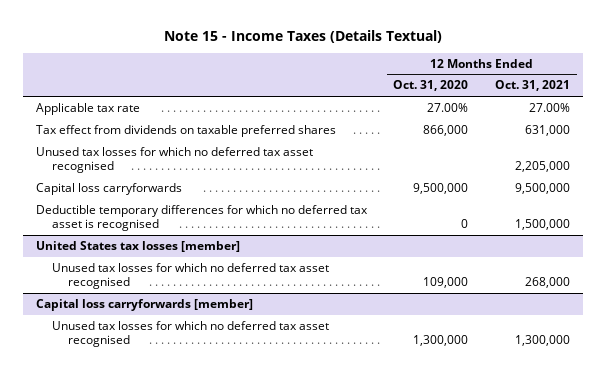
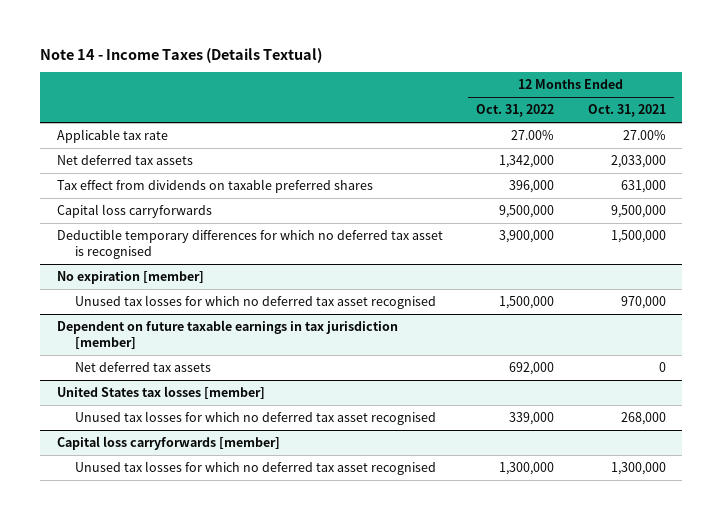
[163,29,442,43] Note 15 - Income Taxes (Details Textual) -> [40,47,323,63] Note 14 - Income Taxes (Details Textual)
[393,80,469,92] Oct. 31, 2020 -> none
none -> [476,104,555,118] Oct. 31, 2022
none -> [57,155,194,166] Net deferred tax assets
[35,147,313,174] Unused tax losses for which no deferred tax asset recognised -> none
none -> [57,271,205,285] No expiration [member]
none -> [74,295,436,310] Unused tax losses for which no deferred tax asset recognised
none -> [57,320,399,349] Dependent on future taxable earnings in tax jurisdiction [member]
none -> [74,362,211,373] Net deferred tax assets

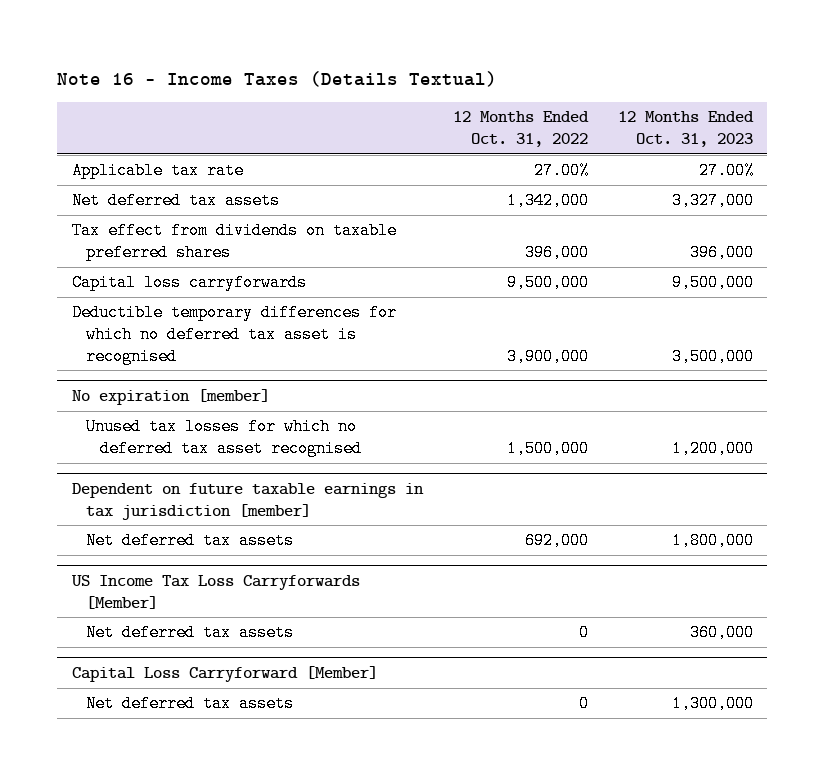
[40,47,323,63] Note 14 - Income Taxes (Details Textual) -> [57,70,498,87] Note 16 - Income Taxes (Details Textual)
[587,104,666,118] Oct. 31, 2021 -> none
none -> [617,111,754,148] 12 Months Ended Oct. 31, 2023
[57,386,266,400] United States tax losses [member] -> none
[74,411,436,426] Unused tax losses for which no deferred tax asset recognised -> none
[74,461,436,476] Unused tax losses for which no deferred tax asset recognised -> none
none -> [71,575,361,609] US Income Tax Loss Carryforwards [Member]
none -> [86,624,295,642] Net deferred tax assets
[57,436,281,451] Capital loss carryforwards [member] -> [72,666,379,683] Capital Loss Carryforward [Member]
none -> [86,695,295,713] Net deferred tax assets

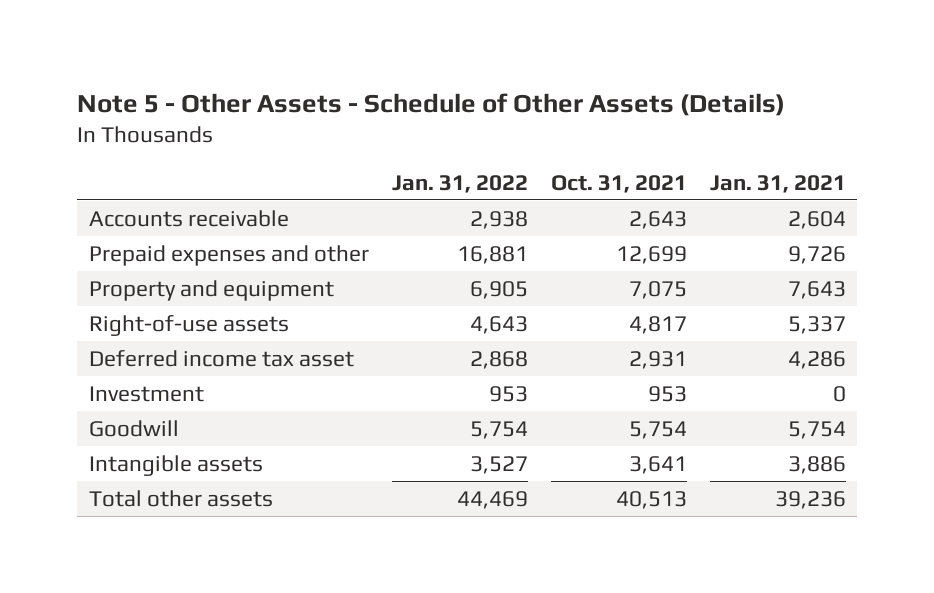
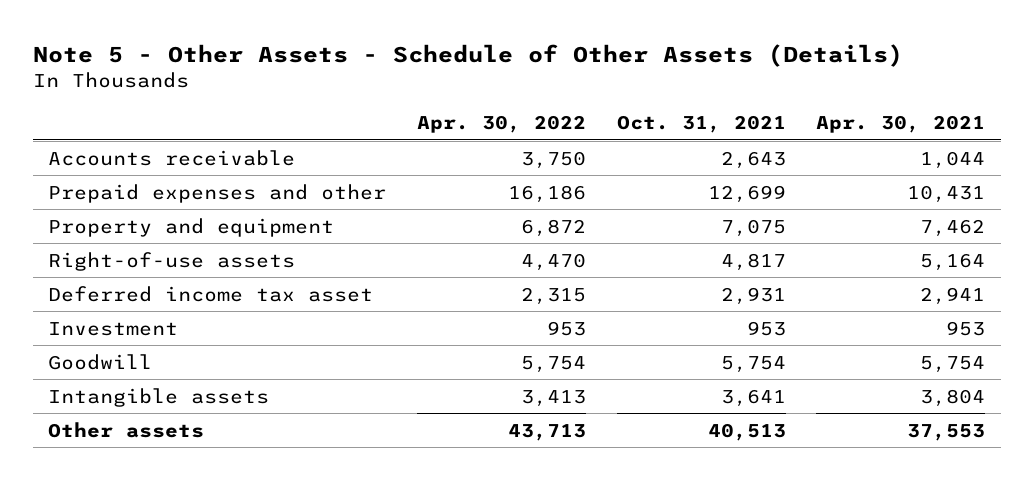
[391,174,528,193] Jan. 31, 2022 -> none
[709,174,846,193] Jan. 31, 2021 -> none
none -> [416,115,586,134] Apr. 30, 2022
none -> [816,115,986,134] Apr. 30, 2021
[88,489,273,507] Total other assets -> [48,421,205,438] Other assets

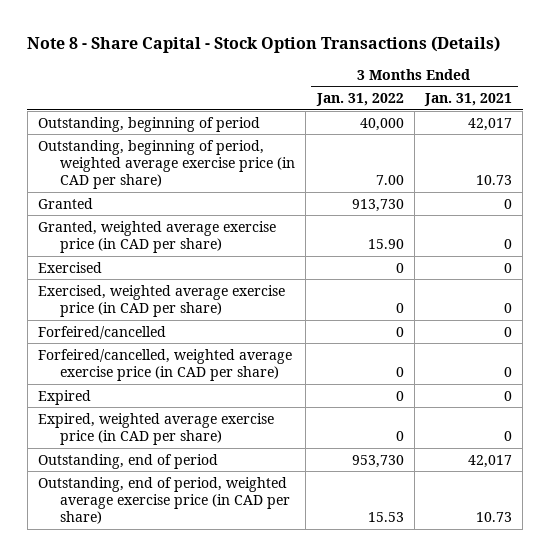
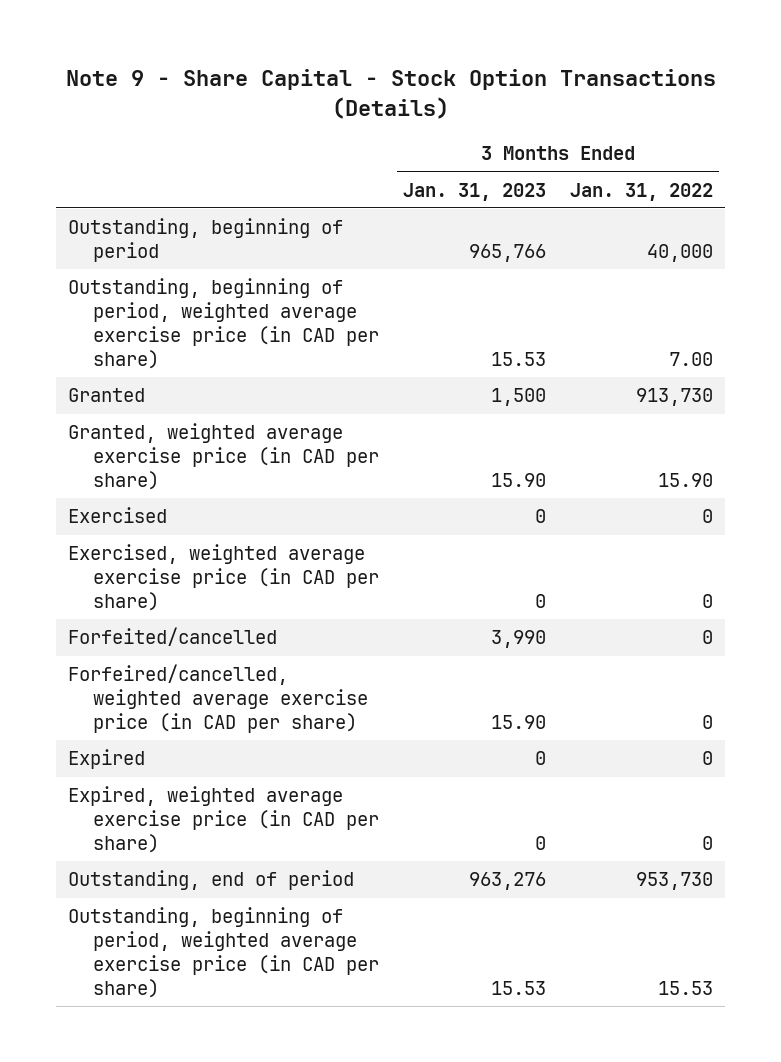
[27,36,501,54] Note 8 - Share Capital - Stock Option Transactions (Details) -> [65,68,716,119] Note 9 - Share Capital - Stock Option Transactions (Details)
[424,93,513,107] Jan. 31, 2021 -> none
none -> [403,182,547,201] Jan. 31, 2023
[38,325,167,339] Forfeired/cancelled -> [67,627,277,647] Forfeited/cancelled
[38,476,291,525] Outstanding, end of period, weighted average exercise price (in CAD per share) -> [67,907,379,998] Outstanding, beginning of period, weighted average exercise price (in CAD per share)

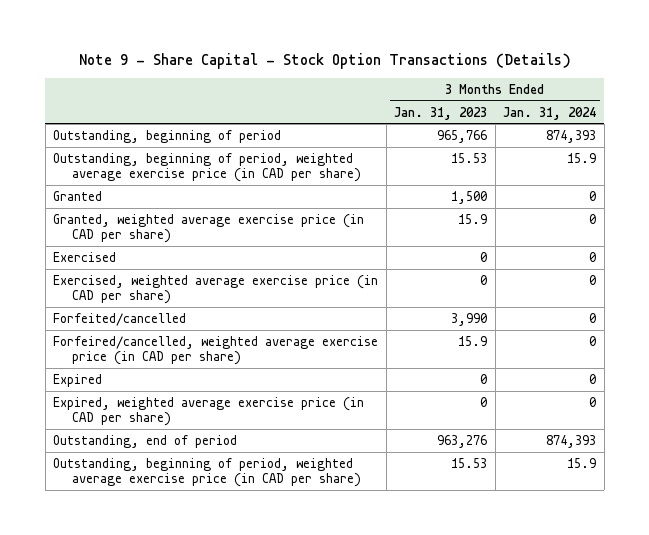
[570,182,714,201] Jan. 31, 2022 -> none
none -> [503,106,597,120] Jan. 31, 2024
[491,473,547,488] 15.90 -> [458,213,488,224] 15.9
[491,715,547,730] 15.90 -> [458,335,488,346] 15.9

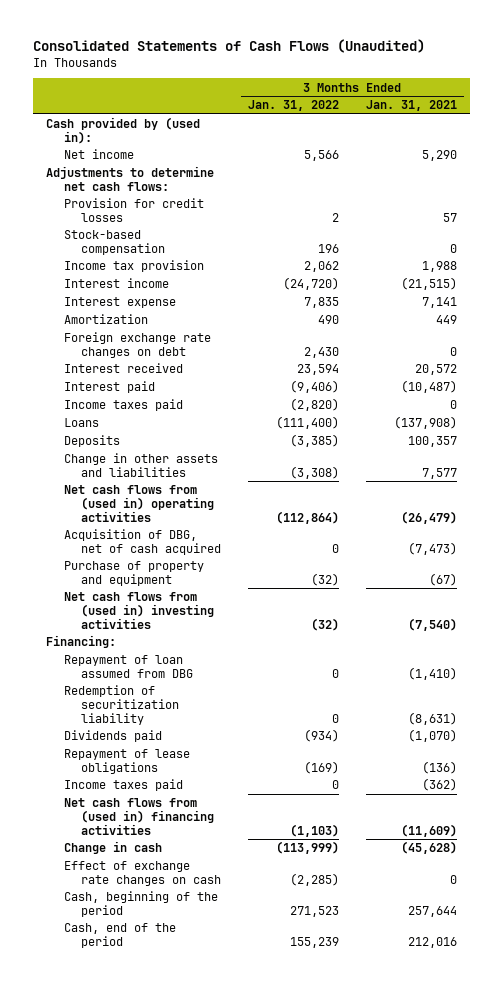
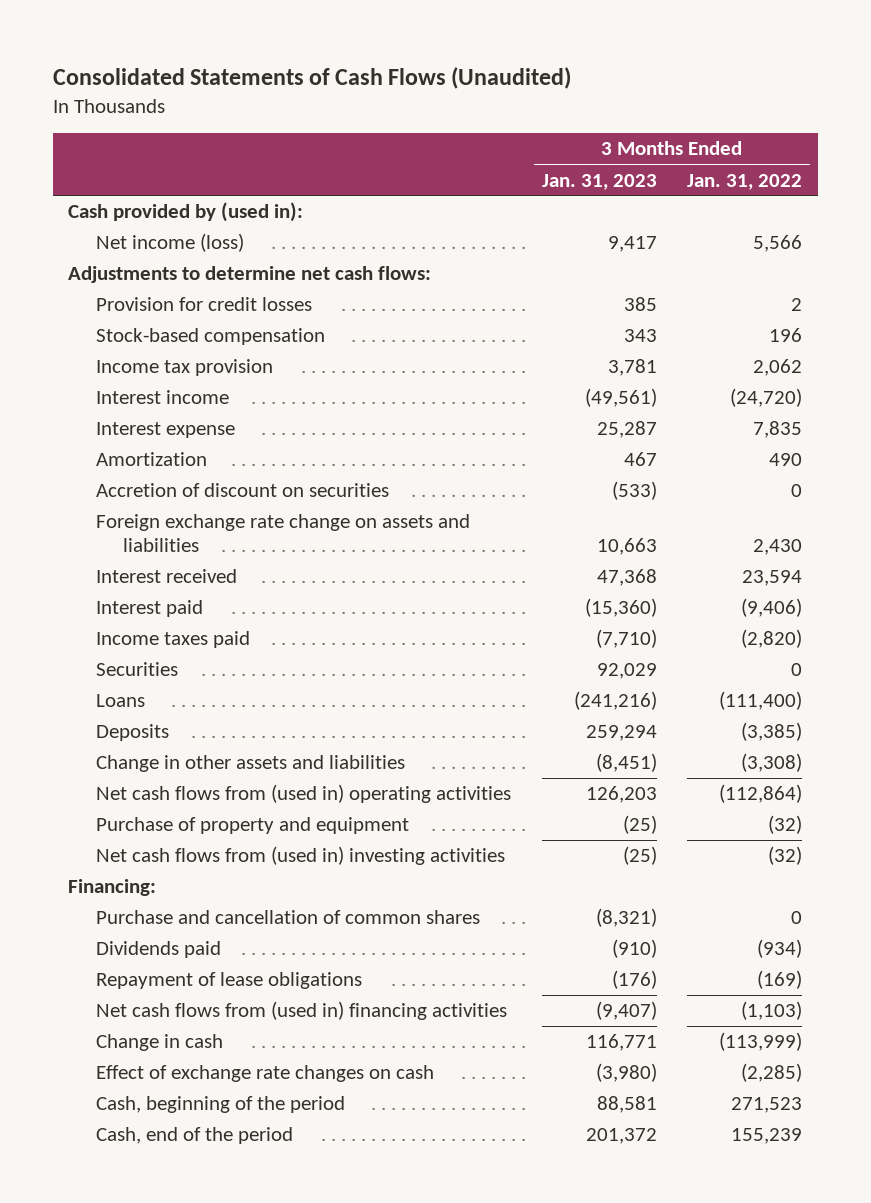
[365,100,457,112] Jan. 31, 2021 -> none
none -> [541,173,657,190] Jan. 31, 2023
[63,149,134,160] Net income -> [95,233,244,253] Net income (loss)
none -> [95,483,389,498] Accretion of discount on securities
[63,332,211,358] Foreign exchange rate changes on debt -> [95,514,470,553] Foreign exchange rate change on assets and liabilities
none -> [95,662,178,677] Securities
[63,529,221,555] Acquisition of DBG, net of cash acquired -> none
[63,655,193,678] Repayment of loan assumed from DBG -> none
[63,685,179,725] Redemption of securitization liability -> none
none -> [95,910,480,925] Purchase and cancellation of common shares
[63,779,183,792] Income taxes paid -> none

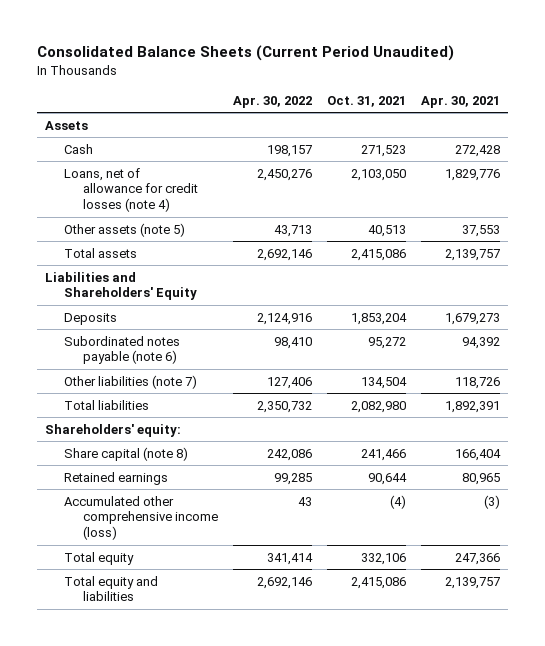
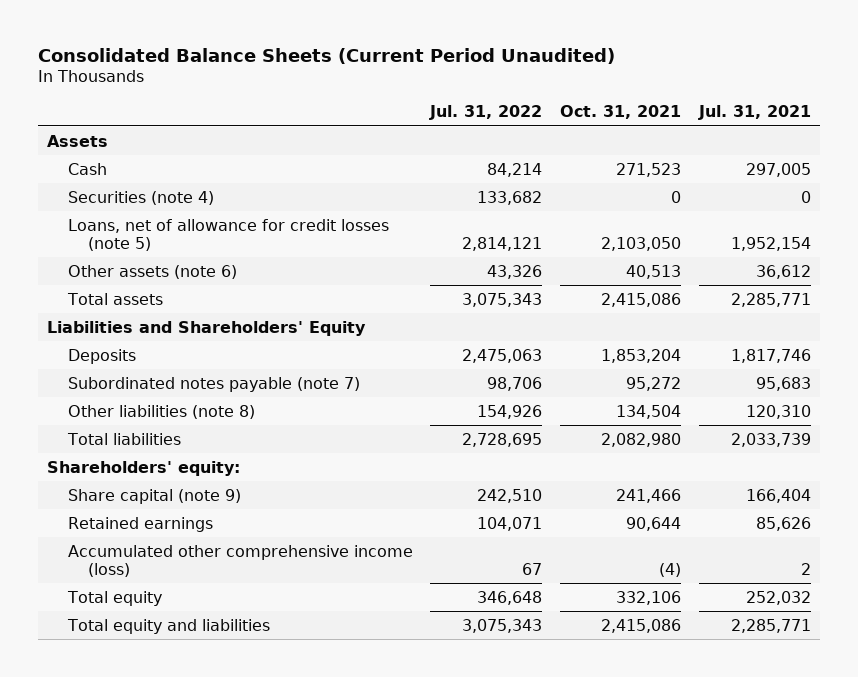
[232,95,312,108] Apr. 30, 2022 -> none
[421,95,501,108] Apr. 30, 2021 -> none
none -> [429,105,543,121] Jul. 31, 2022
none -> [697,105,811,121] Jul. 31, 2021
none -> [67,190,214,205] Securities (note 4)
[63,167,198,213] Loans, net of allowance for credit losses (note 4) -> [67,218,389,251] Loans, net of allowance for credit losses (note 5)
[63,222,185,237] Other assets (note 5) -> [67,264,237,279] Other assets (note 6)
[63,335,180,365] Subordinated notes payable (note 6) -> [67,376,360,392] Subordinated notes payable (note 7)
[63,374,197,389] Other liabilities (note 7) -> [67,404,255,419] Other liabilities (note 8)
[63,446,188,461] Share capital (note 8) -> [67,488,241,504] Share capital (note 9)

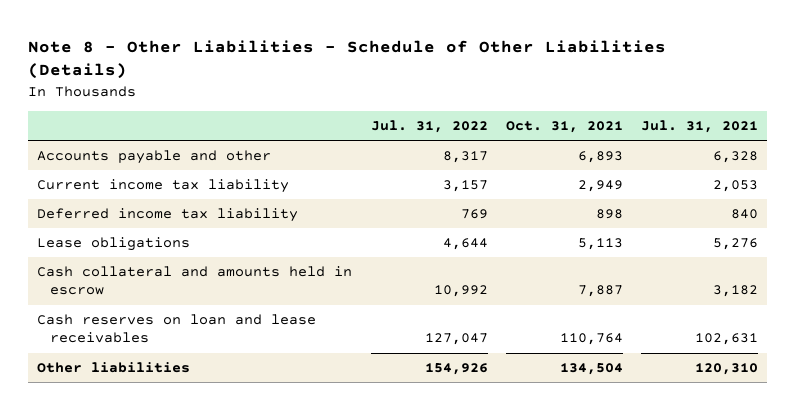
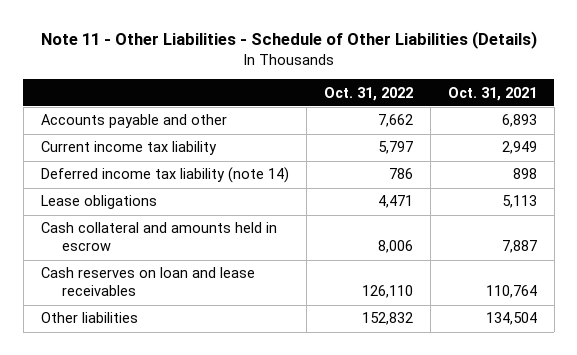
[28,39,667,80] Note 8 - Other Liabilities - Schedule of Other Liabilities (Details) -> [40,31,537,50] Note 11 - Other Liabilities - Schedule of Other Liabilities (Details)
[370,120,488,134] Jul. 31, 2022 -> none
[641,120,759,134] Jul. 31, 2021 -> none
none -> [323,86,413,101] Oct. 31, 2022
[37,208,299,223] Deferred income tax liability -> [40,167,289,184] Deferred income tax liability (note 14)

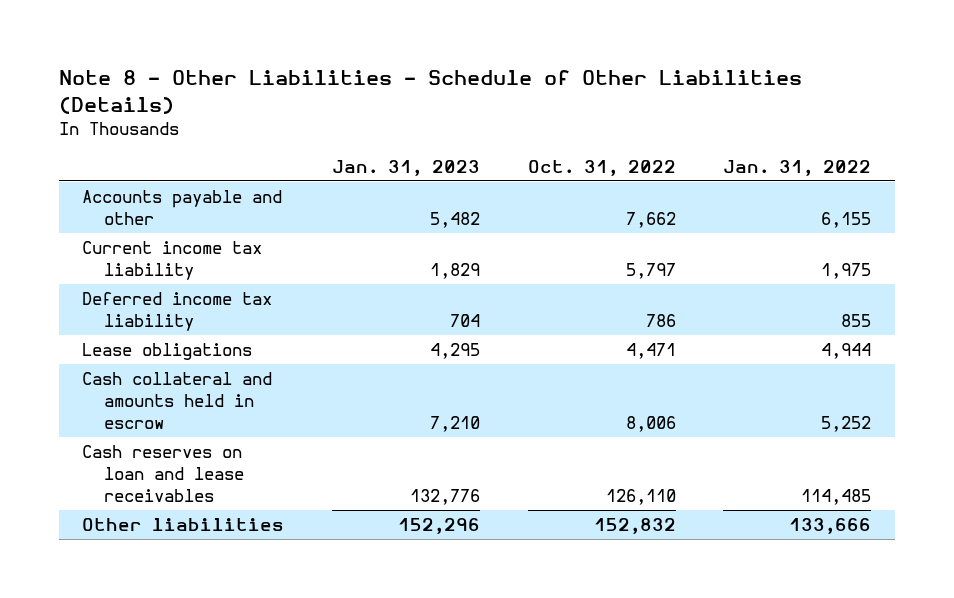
[40,31,537,50] Note 11 - Other Liabilities - Schedule of Other Liabilities (Details) -> [58,70,802,114] Note 8 - Other Liabilities - Schedule of Other Liabilities (Details)
[447,86,537,101] Oct. 31, 2021 -> none
none -> [332,160,481,177] Jan. 31, 2023
none -> [723,160,872,177] Jan. 31, 2022
[40,167,289,184] Deferred income tax liability (note 14) -> [82,291,273,332] Deferred income tax liability

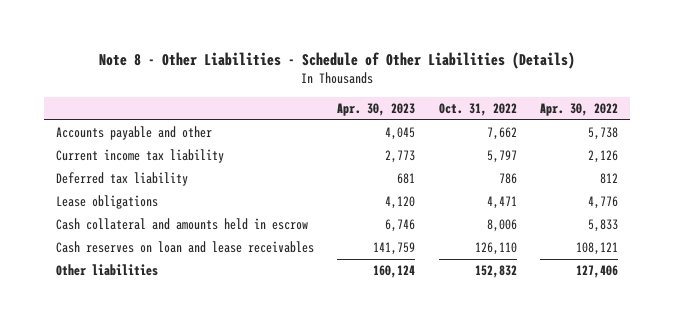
[332,160,481,177] Jan. 31, 2023 -> none
[723,160,872,177] Jan. 31, 2022 -> none
none -> [337,102,416,116] Apr. 30, 2023
none -> [540,102,619,116] Apr. 30, 2022
[82,291,273,332] Deferred income tax liability -> [55,172,188,187] Deferred tax liability

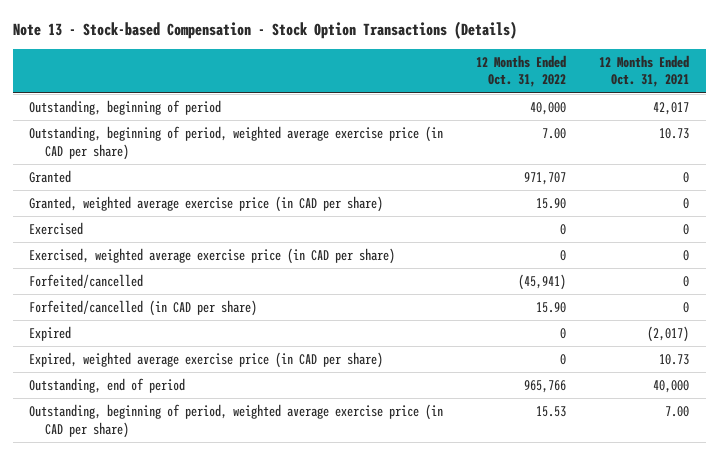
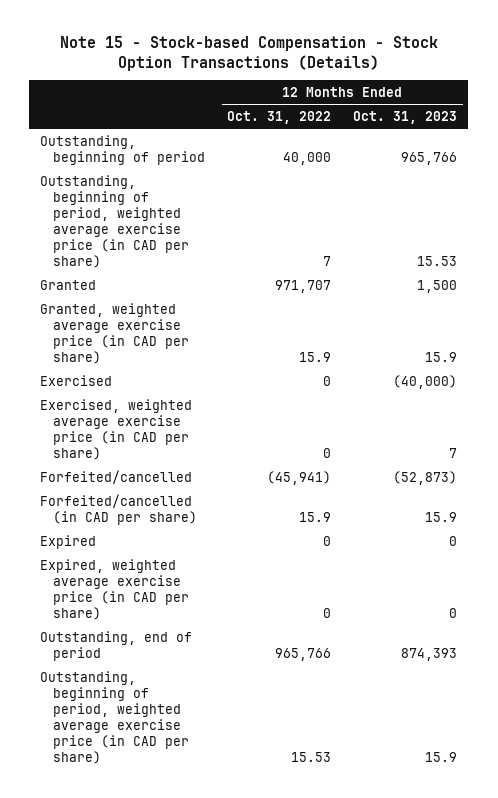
[12,20,517,39] Note 13 - Stock-based Compensation - Stock Option Transactions (Details) -> [59,36,438,71] Note 15 - Stock-based Compensation - Stock Option Transactions (Details)
[599,54,690,88] 12 Months Ended Oct. 31, 2021 -> none
none -> [353,110,458,124] Oct. 31, 2023
[542,128,567,140] 7.00 -> [323,255,332,266] 7
[536,198,567,210] 15.90 -> [299,351,332,362] 15.9
[536,302,567,314] 15.90 -> [299,511,332,522] 15.9

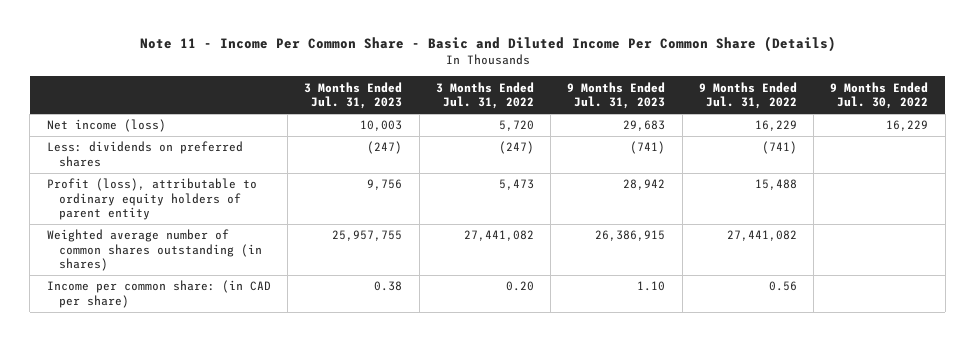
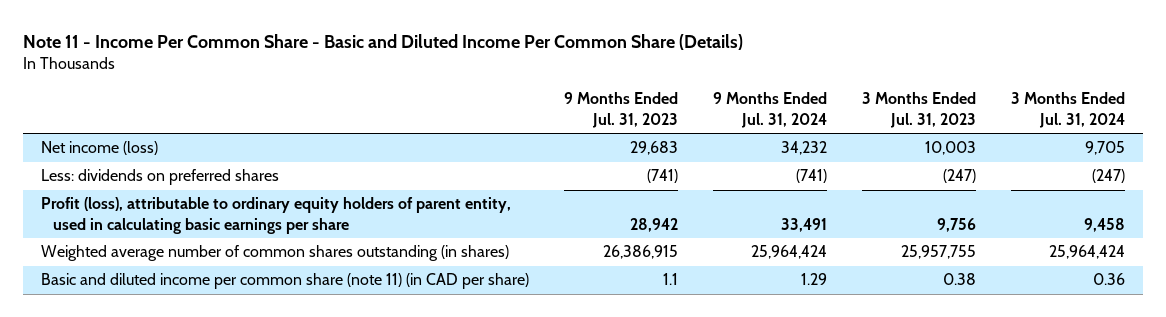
[435,81,534,110] 3 Months Ended Jul. 31, 2022 -> none
[698,81,797,110] 9 Months Ended Jul. 31, 2022 -> none
[830,81,929,110] 9 Months Ended Jul. 30, 2022 -> none
none -> [713,92,828,128] 9 Months Ended Jul. 31, 2024
none -> [1011,92,1126,128] 3 Months Ended Jul. 31, 2024
[46,178,257,221] Profit (loss), attributable to ordinary equity holders of parent entity -> [40,197,511,234] Profit (loss), attributable to ordinary equity holders of parent entity, used in calculating basic earnings per share
[46,280,271,308] Income per common share: (in CAD per share) -> [40,273,529,290] Basic and diluted income per common share (note 11) (in CAD per share)
[637,281,666,292] 1.10 -> [663,273,679,286] 1.1

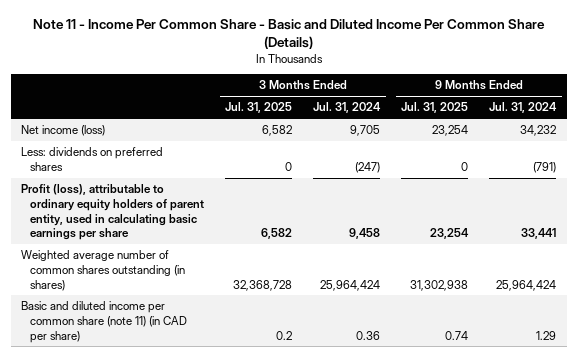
[564,92,679,128] 9 Months Ended Jul. 31, 2023 -> none
[862,92,977,128] 3 Months Ended Jul. 31, 2023 -> none
none -> [225,102,293,114] Jul. 31, 2025
none -> [401,102,469,114] Jul. 31, 2025
[796,169,828,184] (741) -> [533,161,557,173] (791)
[781,217,828,232] 33,491 -> [521,228,557,240] 33,441

